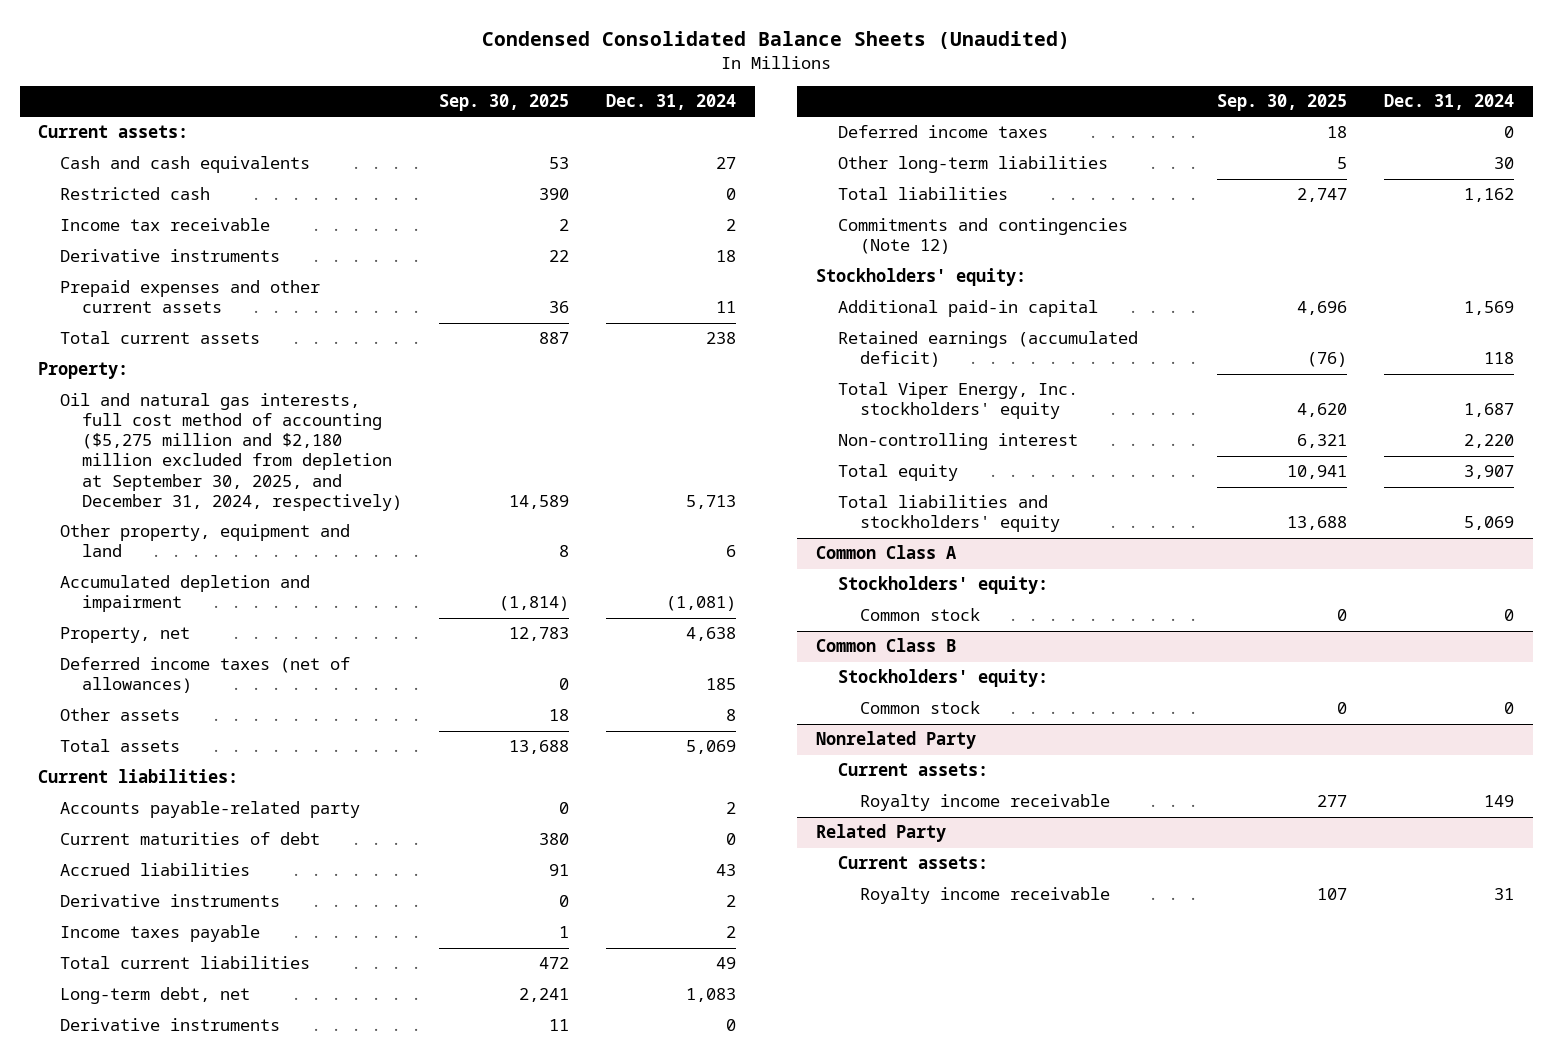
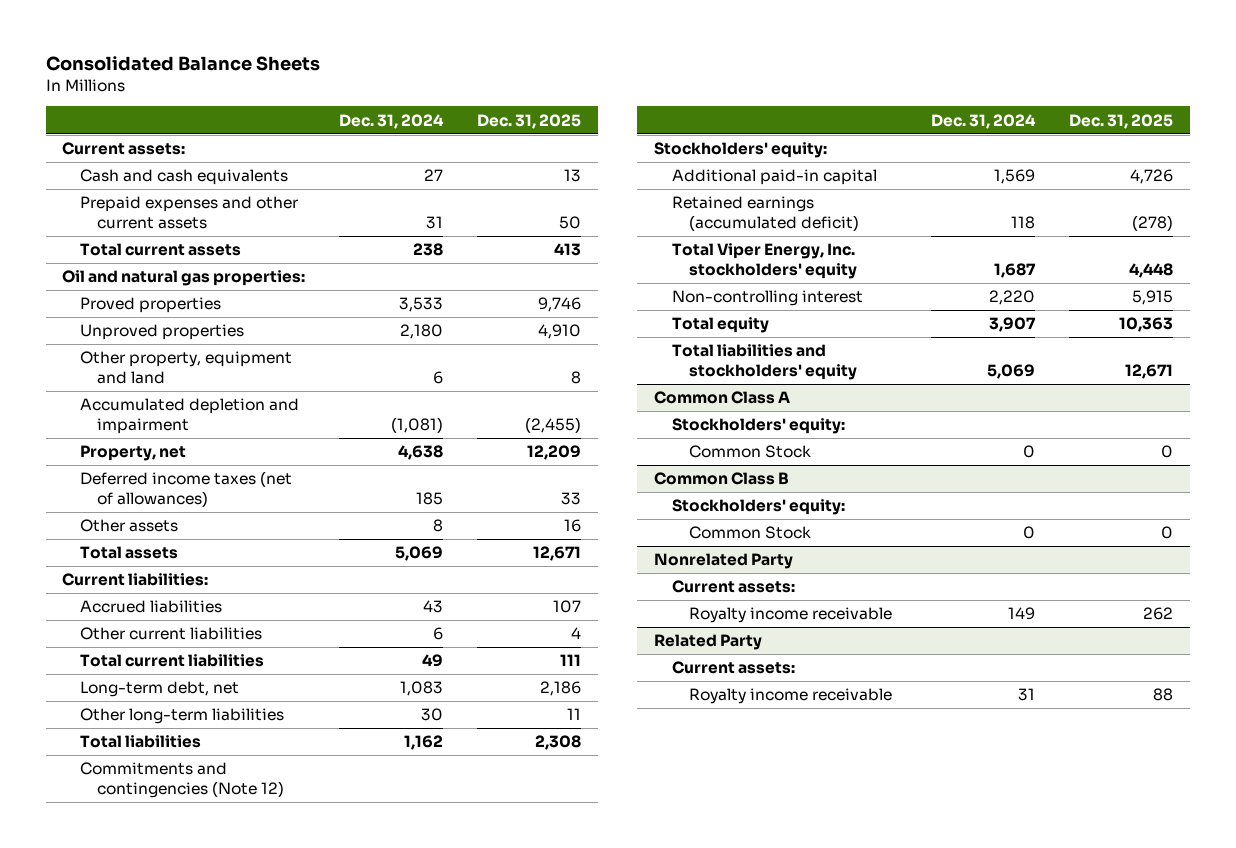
[482,30,1071,49] Condensed Consolidated Balance Sheets (Unaudited) -> [45,55,320,71] Consolidated Balance Sheets
[439,93,570,111] Sep. 30, 2025 -> none
none -> [477,113,582,129] Dec. 31, 2025
[60,187,211,201] Restricted cash -> none
[60,218,271,232] Income tax receivable -> none
[60,249,281,263] Derivative instruments -> none
[716,301,737,314] 11 -> [426,216,444,230] 31
[38,362,129,380] Property: -> none
[60,393,403,511] Oil and natural gas interests, full cost method of accounting ($5,275 million and $2,180 million excluded from depletion at September 30, 2025, and December 31, 2024, respectively) -> none
none -> [62,270,306,287] Oil and natural gas properties:
none -> [79,297,221,314] Proved properties
none -> [79,324,244,341] Unproved properties
[60,801,361,819] Accounts payable-related party -> none
[60,832,321,846] Current maturities of debt -> none
[60,894,281,908] Derivative instruments -> none
[60,925,261,943] Income taxes payable -> none
none -> [79,627,262,641] Other current liabilities
[60,1018,281,1032] Derivative instruments -> none
[837,125,1048,139] Deferred income taxes -> none
[859,608,980,622] Common stock -> [689,445,812,459] Common Stock
[859,701,980,715] Common stock -> [689,526,812,540] Common Stock

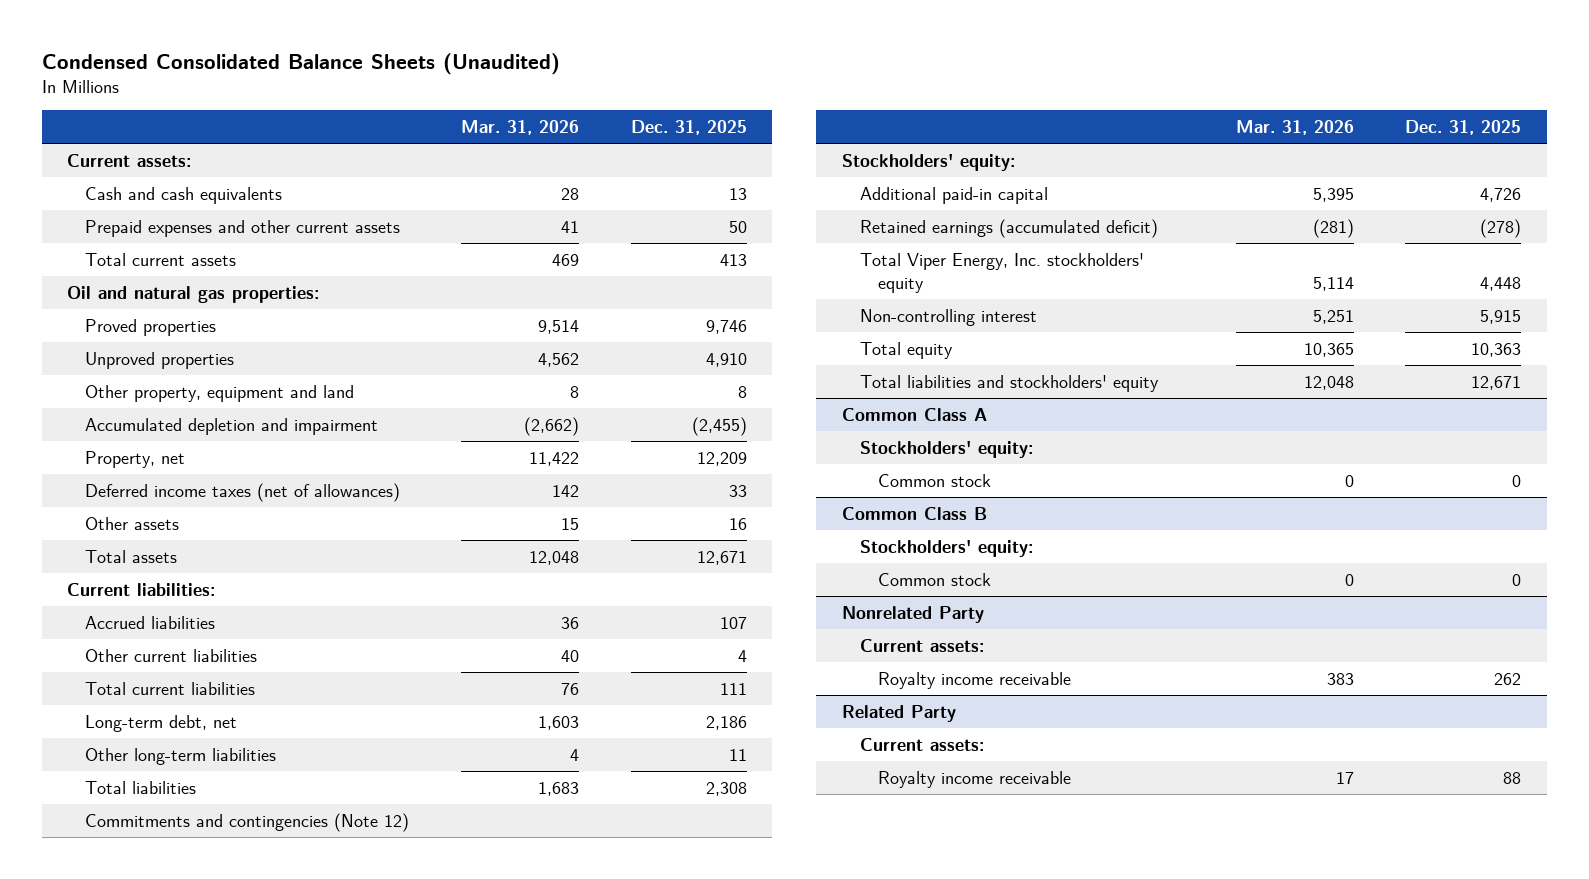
[45,55,320,71] Consolidated Balance Sheets -> [41,52,560,75] Condensed Consolidated Balance Sheets (Unaudited)
[339,113,445,129] Dec. 31, 2024 -> none
none -> [460,120,579,136] Mar. 31, 2026
[689,445,812,459] Common Stock -> [878,473,992,487] Common stock
[689,526,812,540] Common Stock -> [878,572,992,586] Common stock

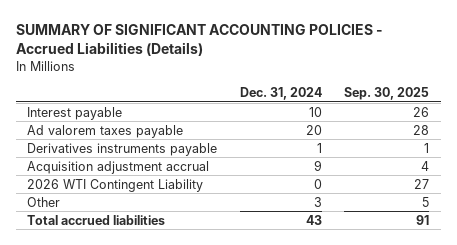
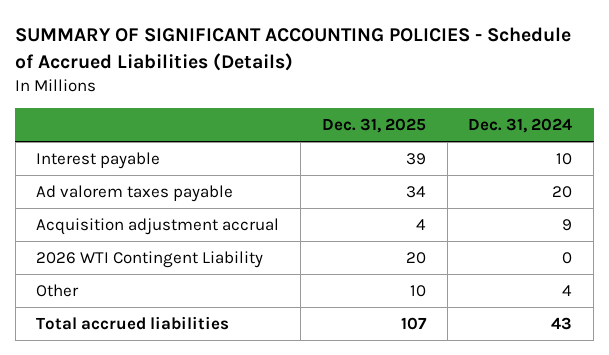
[16,24,384,57] SUMMARY OF SIGNIFICANT ACCOUNTING POLICIES - Accrued Liabilities (Details) -> [15,27,572,71] SUMMARY OF SIGNIFICANT ACCOUNTING POLICIES - Schedule of Accrued Liabilities (Details)
[344,86,430,100] Sep. 30, 2025 -> none
none -> [321,117,426,133] Dec. 31, 2025
[27,142,218,156] Derivatives instruments payable -> none
[313,196,322,207] 3 -> [562,284,573,296] 4

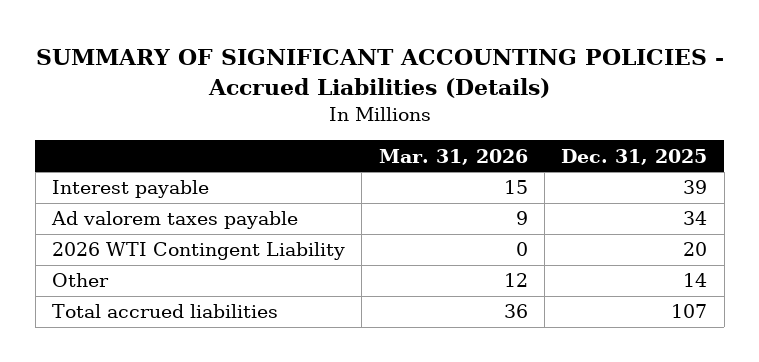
[15,27,572,71] SUMMARY OF SIGNIFICANT ACCOUNTING POLICIES - Schedule of Accrued Liabilities (Details) -> [35,49,724,98] SUMMARY OF SIGNIFICANT ACCOUNTING POLICIES - Accrued Liabilities (Details)
[468,117,573,133] Dec. 31, 2024 -> none
none -> [378,148,528,165] Mar. 31, 2026
[36,217,280,235] Acquisition adjustment accrual -> none
[409,284,426,297] 10 -> [683,273,708,288] 14

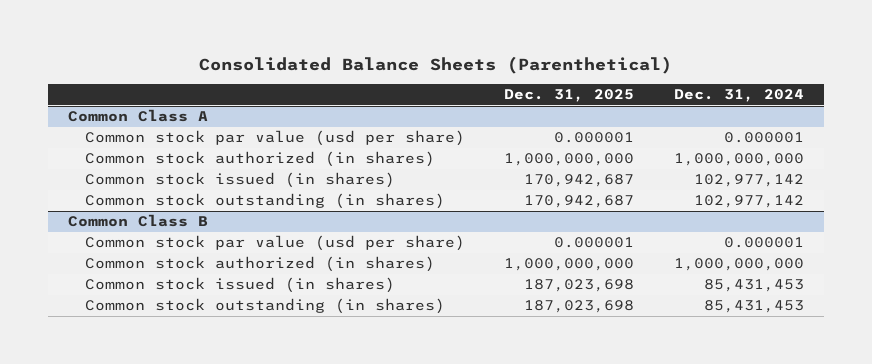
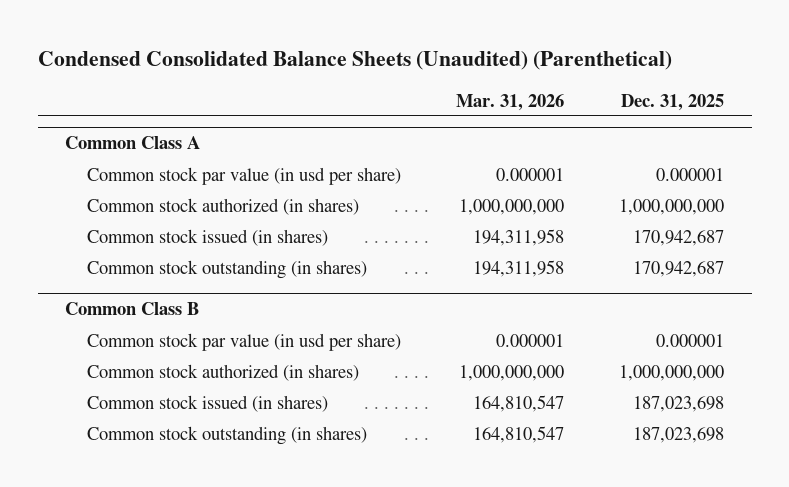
[199,55,673,74] Consolidated Balance Sheets (Parenthetical) -> [37,51,672,71] Condensed Consolidated Balance Sheets (Unaudited) (Parenthetical)
[674,89,805,103] Dec. 31, 2024 -> none
none -> [456,93,565,111] Mar. 31, 2026
[84,130,465,147] Common stock par value (usd per share) -> [87,166,402,185] Common stock par value (in usd per share)
[84,235,465,252] Common stock par value (usd per share) -> [87,332,402,351] Common stock par value (in usd per share)

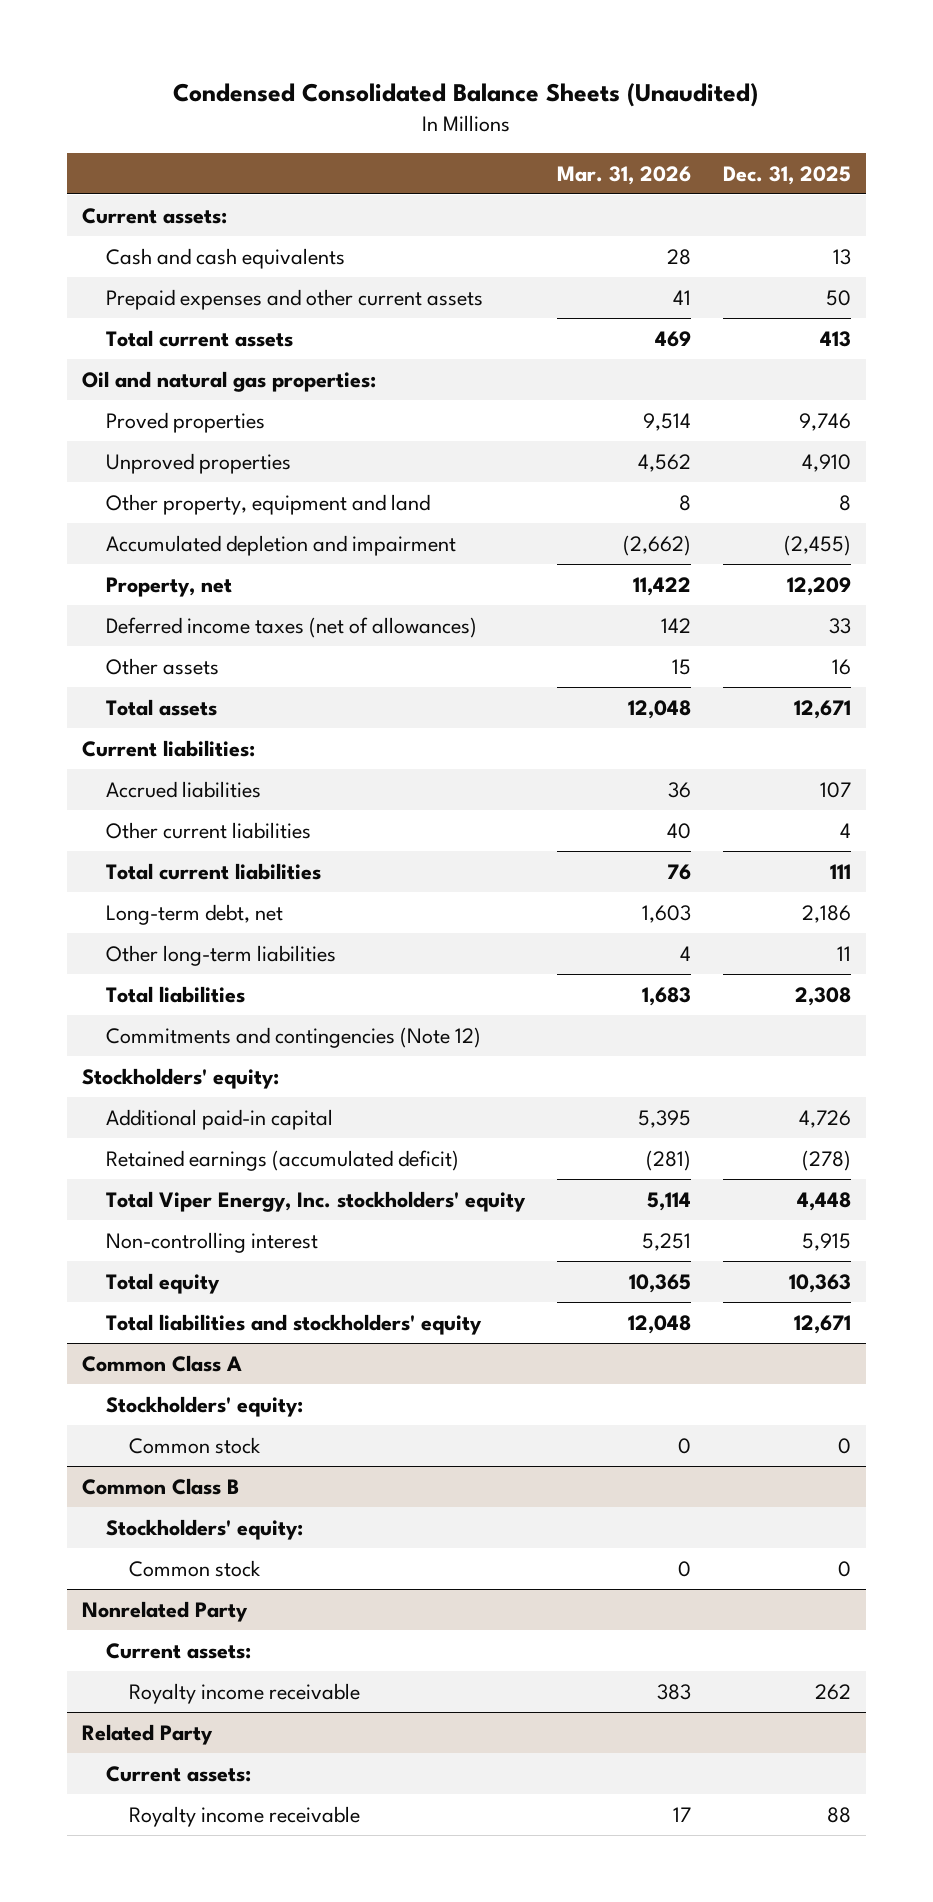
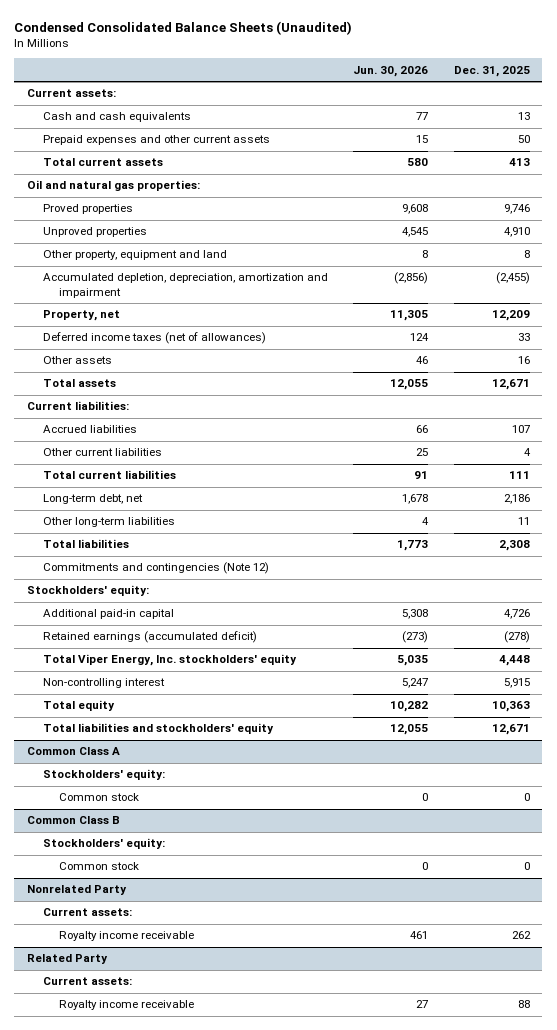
[556,165,691,185] Mar. 31, 2026 -> none
none -> [353,65,429,77] Jun. 30, 2026
[105,534,456,556] Accumulated depletion and impairment -> [42,273,328,298] Accumulated depletion, depreciation, amortization and impairment

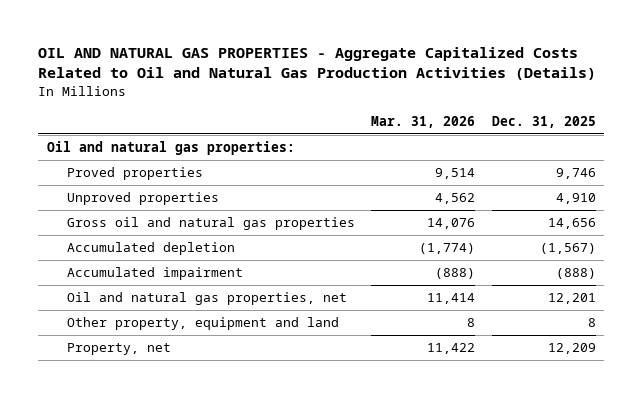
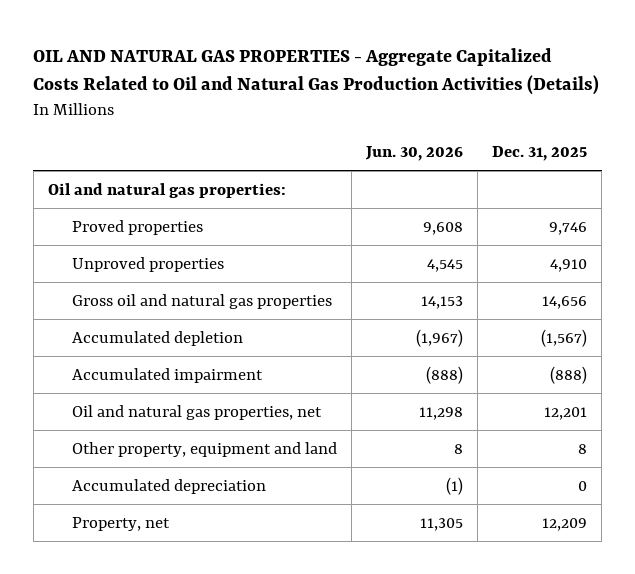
[371,115,476,128] Mar. 31, 2026 -> none
none -> [364,145,463,161] Jun. 30, 2026
none -> [71,478,266,494] Accumulated depreciation

